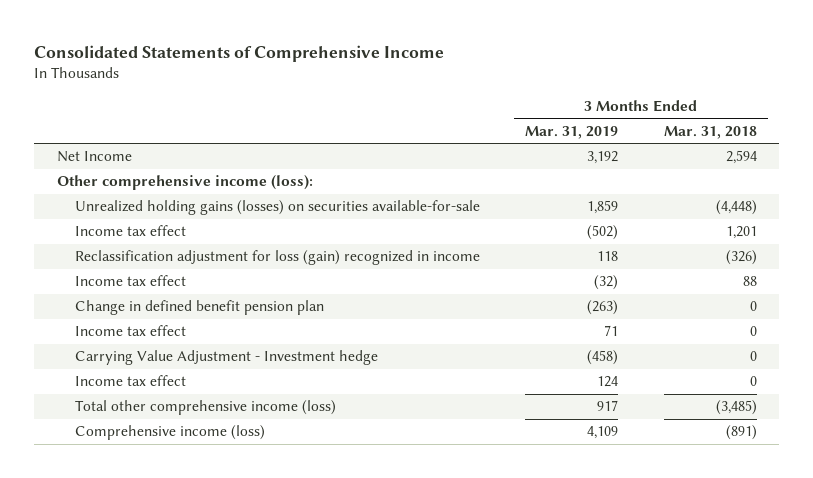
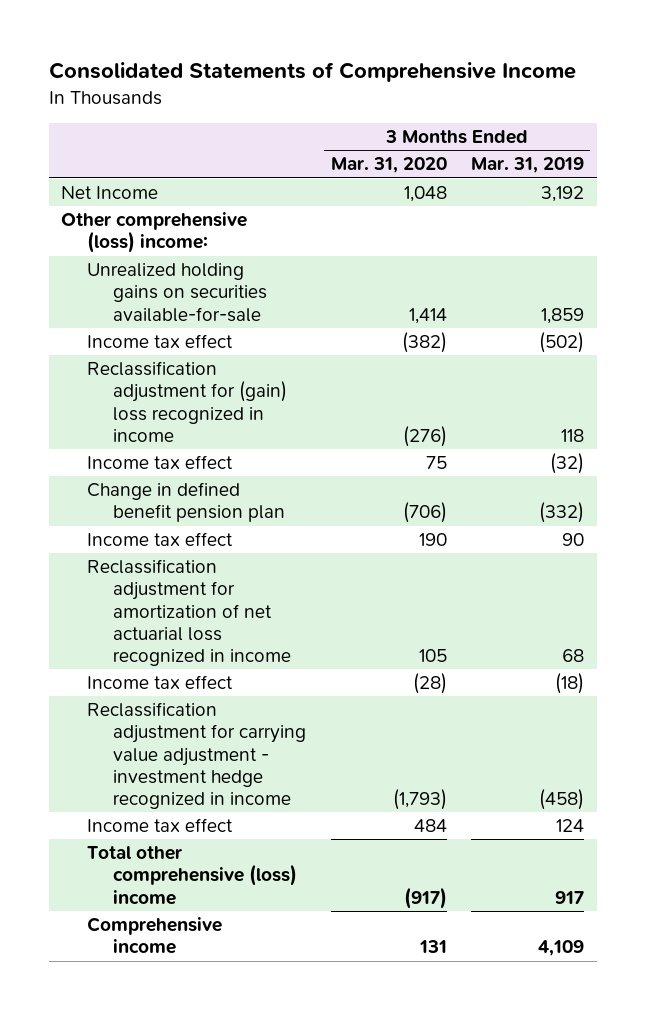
[663,125,757,139] Mar. 31, 2018 -> none
none -> [330,157,447,174] Mar. 31, 2020
[56,175,313,191] Other comprehensive income (loss): -> [60,212,247,254] Other comprehensive (loss) income:
[75,200,481,216] Unrealized holding gains (losses) on securities available-for-sale -> [86,263,267,322] Unrealized holding gains on securities available-for-sale
[75,250,481,266] Reclassification adjustment for loss (gain) recognized in income -> [86,361,287,442] Reclassification adjustment for (gain) loss recognized in income
[587,300,619,316] (263) -> [539,502,585,524] (332)
[604,325,619,337] 71 -> [562,533,585,547] 90
none -> [86,559,291,666] Reclassification adjustment for amortization of net actuarial loss recognized in income
none -> [86,675,233,690] Income tax effect
[75,350,379,366] Carrying Value Adjustment - Investment hedge -> [86,702,306,809] Reclassification adjustment for carrying value adjustment - investment hedge recognized in income
[75,400,337,416] Total other comprehensive income (loss) -> [86,846,297,905] Total other comprehensive (loss) income
[75,425,266,441] Comprehensive income (loss) -> [86,917,222,955] Comprehensive income

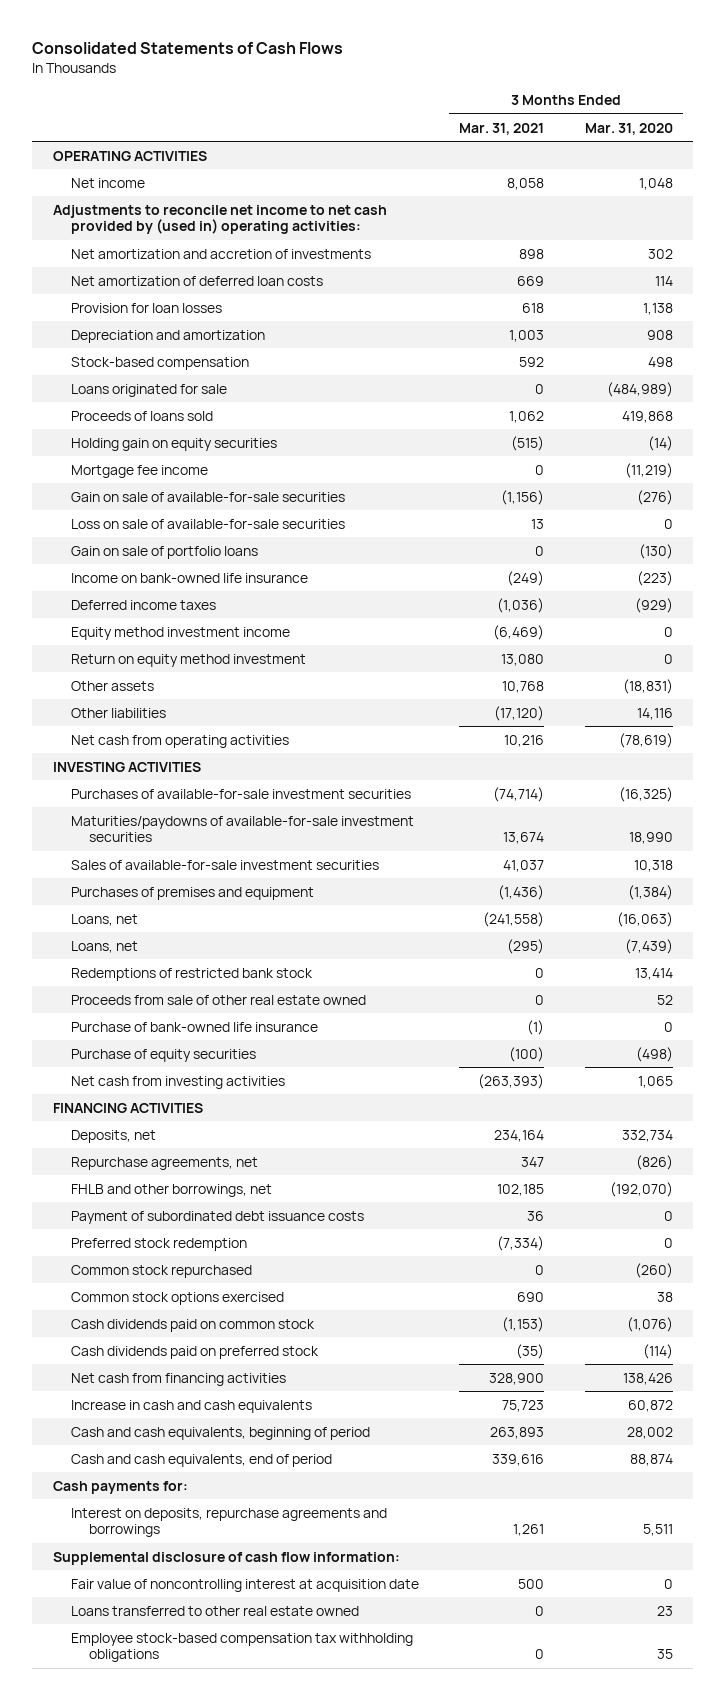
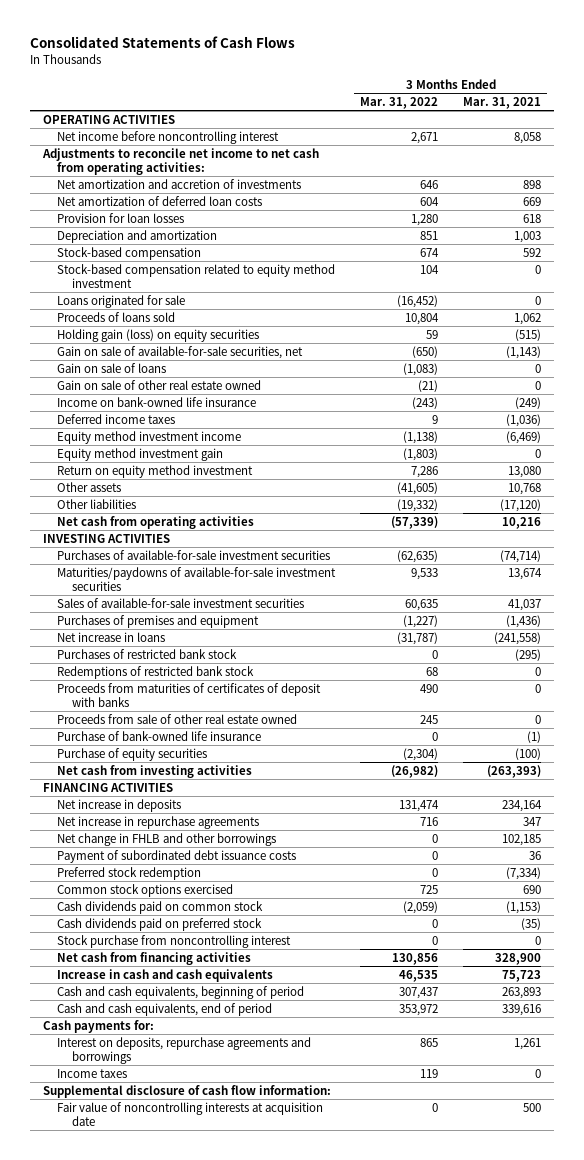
[584,122,673,135] Mar. 31, 2020 -> none
none -> [360,97,439,110] Mar. 31, 2022
[70,177,145,188] Net income -> [57,130,280,144] Net income before noncontrolling interest
[52,204,387,235] Adjustments to reconcile net income to net cash provided by (used in) operating activities: -> [41,147,319,175] Adjustments to reconcile net income to net cash from operating activities:
none -> [57,263,336,288] Stock-based compensation related to equity method investment
[70,464,208,478] Mortgage fee income -> none
[70,518,345,529] Loss on sale of available-for-sale securities -> none
[70,437,277,451] Holding gain on equity securities -> [57,328,260,342] Holding gain (loss) on equity securities
[70,491,345,502] Gain on sale of available-for-sale securities -> [57,345,304,359] Gain on sale of available-for-sale securities, net
[501,489,545,505] (1,156) -> [506,345,542,359] (1,143)
[70,545,258,559] Gain on sale of portfolio loans -> [57,362,167,373] Gain on sale of loans
none -> [57,379,262,390] Gain on sale of other real estate owned
none -> [57,447,224,461] Equity method investment gain
[70,913,138,926] Loans, net -> [57,631,166,642] Net increase in loans
[70,940,138,953] Loans, net -> [57,648,238,659] Purchases of restricted bank stock
none -> [57,682,322,707] Proceeds from maturities of certificates of deposit with banks
[70,1129,156,1143] Deposits, net -> [57,798,182,812] Net increase in deposits
[70,1156,258,1170] Repurchase agreements, net -> [57,815,260,829] Net increase in repurchase agreements
[70,1183,272,1197] FHLB and other borrowings, net -> [57,832,277,846] Net change in FHLB and other borrowings
[70,1264,252,1278] Common stock repurchased -> none
none -> [57,934,292,948] Stock purchase from noncontrolling interest
none -> [57,1068,128,1078] Income taxes
[70,1605,359,1616] Loans transferred to other real estate owned -> none
[70,1632,413,1663] Employee stock-based compensation tax withholding obligations -> none
[70,1578,419,1592] Fair value of noncontrolling interest at acquisition date -> [57,1101,324,1126] Fair value of noncontrolling interests at acquisition date

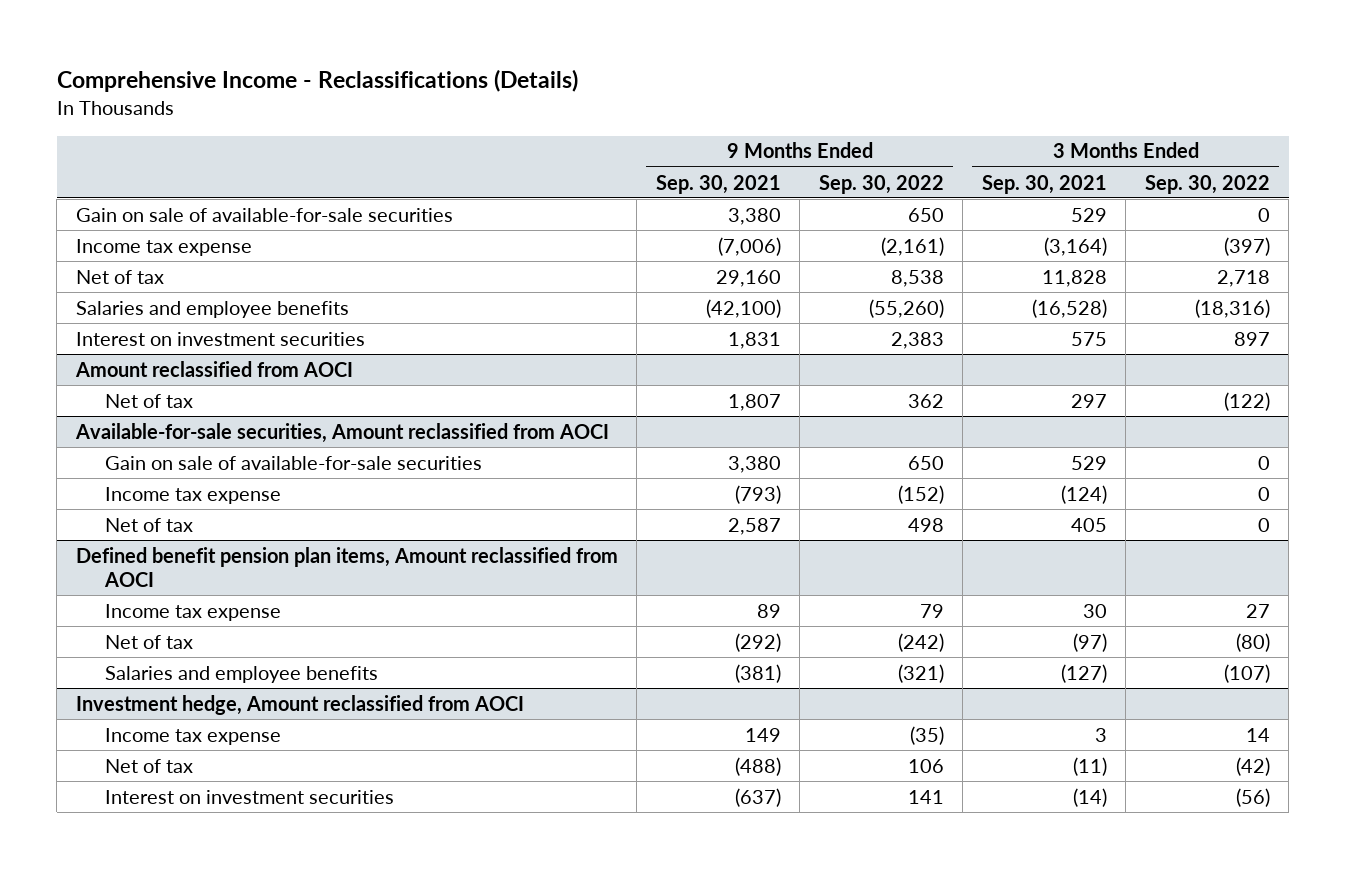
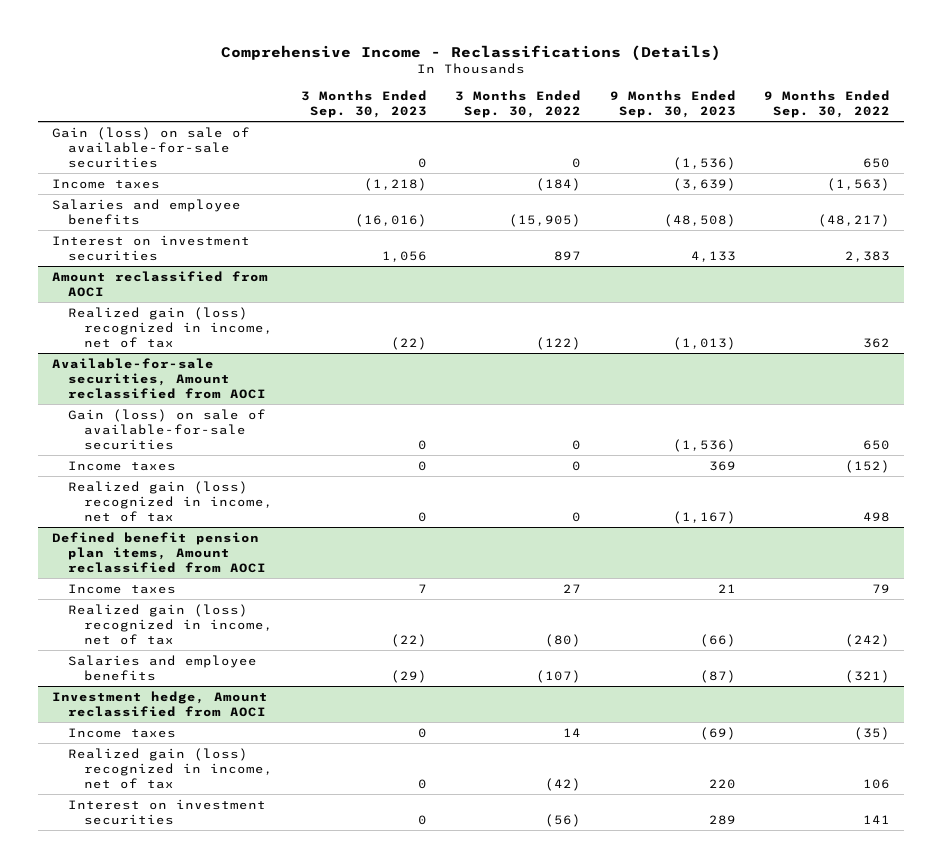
[655,174,781,194] Sep. 30, 2021 -> none
[981,174,1107,194] Sep. 30, 2021 -> none
none -> [301,90,428,119] 3 Months Ended Sep. 30, 2023
none -> [609,90,736,119] 9 Months Ended Sep. 30, 2023
[75,269,164,284] Net of tax -> none
[75,207,453,222] Gain on sale of available-for-sale securities -> [52,126,251,168] Gain (loss) on sale of available-for-sale securities
[75,238,252,256] Income tax expense -> [52,178,161,189] Income taxes
[880,236,944,256] (2,161) -> [826,177,890,191] (1,563)
[1223,236,1270,256] (397) -> [536,177,582,191] (184)
[868,298,944,318] (55,260) -> [817,213,890,227] (48,217)
[1194,298,1270,318] (18,316) -> [509,213,582,227] (15,905)
[104,393,193,408] Net of tax -> [68,306,274,348] Realized gain (loss) recognized in income, net of tax
[104,455,482,470] Gain on sale of available-for-sale securities -> [68,408,267,450] Gain (loss) on sale of available-for-sale securities
[104,486,281,504] Income tax expense -> [68,460,177,471] Income taxes
[104,517,193,532] Net of tax -> [68,480,274,522] Realized gain (loss) recognized in income, net of tax
[104,603,281,621] Income tax expense -> [68,583,177,594] Income taxes
[104,634,193,649] Net of tax -> [68,603,274,645] Realized gain (loss) recognized in income, net of tax
[104,727,281,745] Income tax expense -> [68,727,177,738] Income taxes
[104,758,193,773] Net of tax -> [68,747,274,789] Realized gain (loss) recognized in income, net of tax

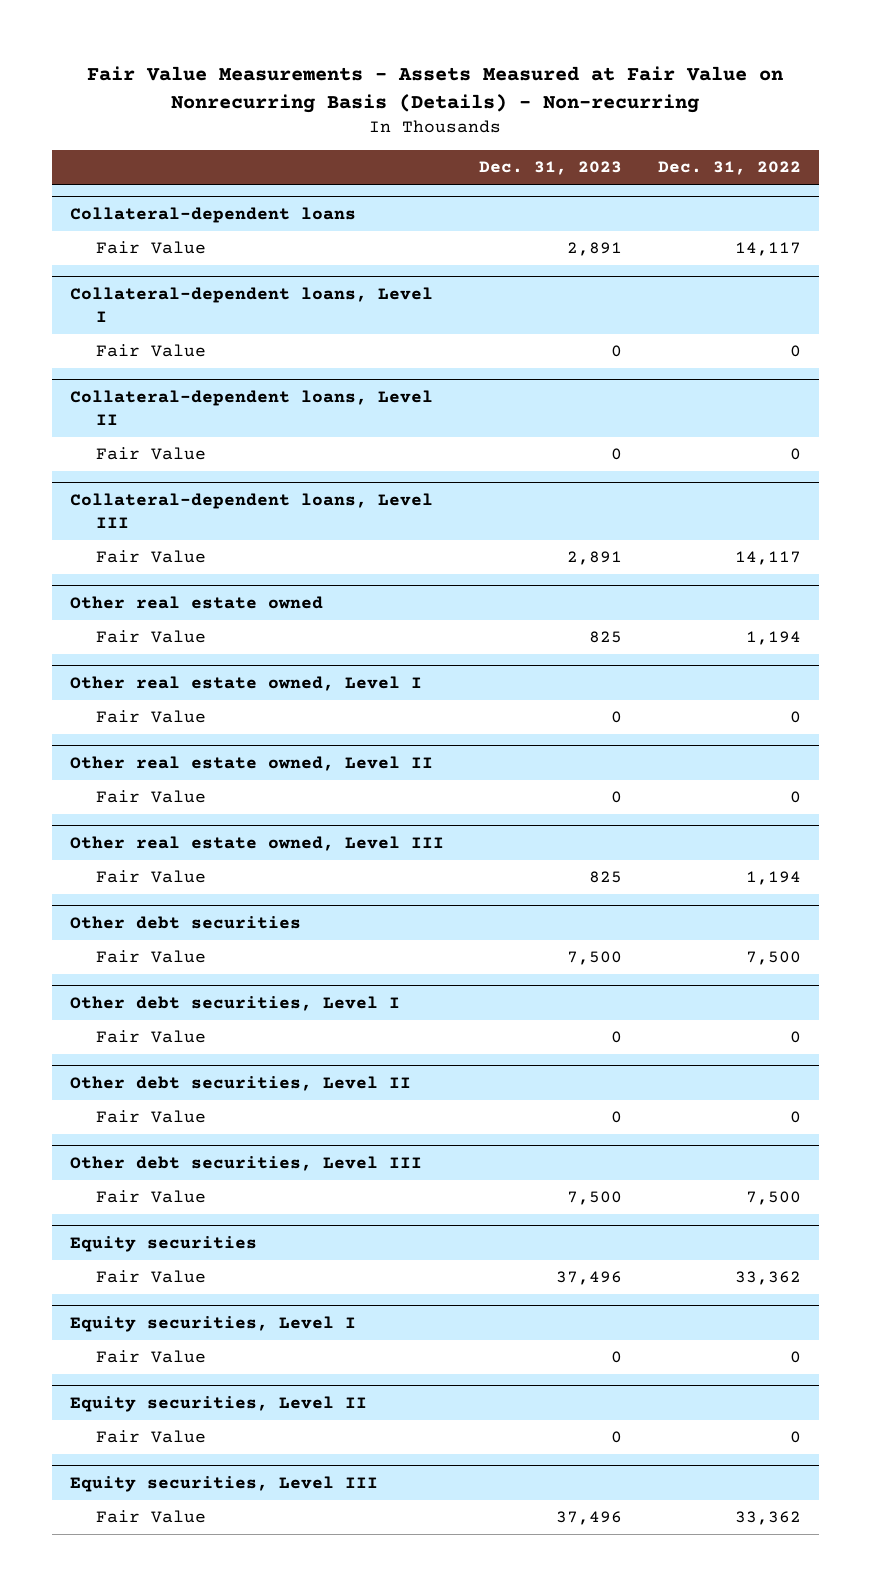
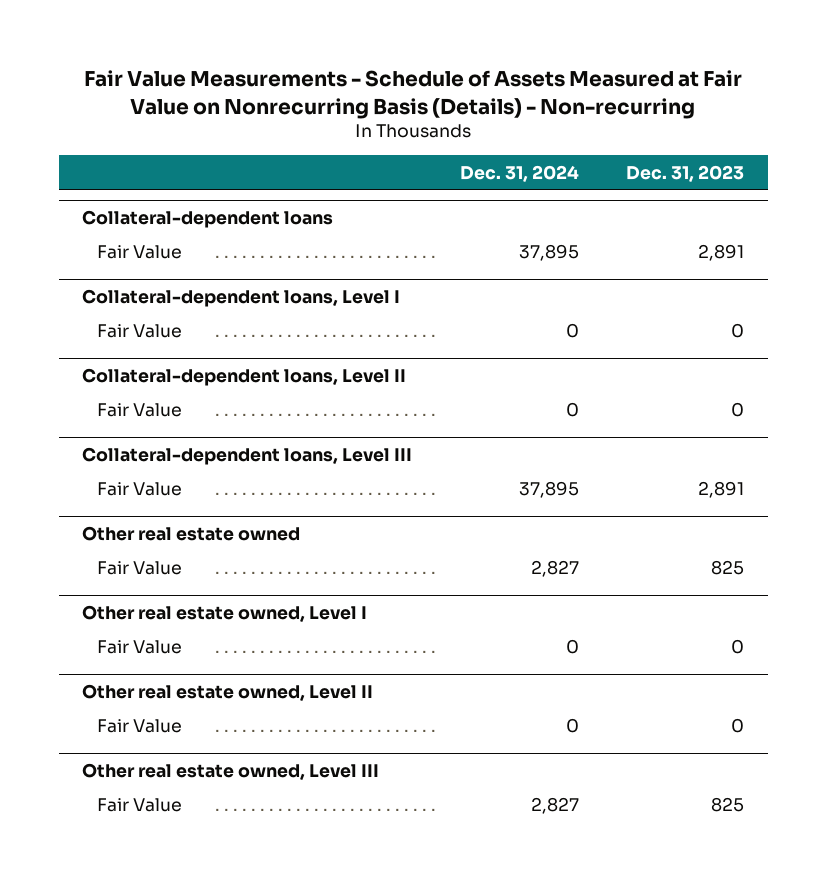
[87,66,784,113] Fair Value Measurements - Assets Measured at Fair Value on Nonrecurring Basis (Details) - Non-recurring -> [84,70,743,119] Fair Value Measurements - Schedule of Assets Measured at Fair Value on Nonrecurring Basis (Details) - Non-recurring
[657,161,801,176] Dec. 31, 2022 -> none
none -> [459,164,579,182] Dec. 31, 2024
[69,915,301,929] Other debt securities -> none
[96,950,207,964] Fair Value -> none
[69,995,400,1011] Other debt securities, Level I -> none
[96,1030,207,1044] Fair Value -> none
[69,1075,411,1091] Other debt securities, Level II -> none
[96,1110,207,1124] Fair Value -> none
[69,1155,422,1171] Other debt securities, Level III -> none
[96,1190,207,1204] Fair Value -> none
[69,1235,257,1252] Equity securities -> none
[96,1270,207,1284] Fair Value -> none
[69,1315,356,1332] Equity securities, Level I -> none
[96,1350,207,1364] Fair Value -> none
[69,1395,367,1412] Equity securities, Level II -> none
[96,1430,207,1444] Fair Value -> none
[69,1475,378,1492] Equity securities, Level III -> none
[96,1510,207,1524] Fair Value -> none

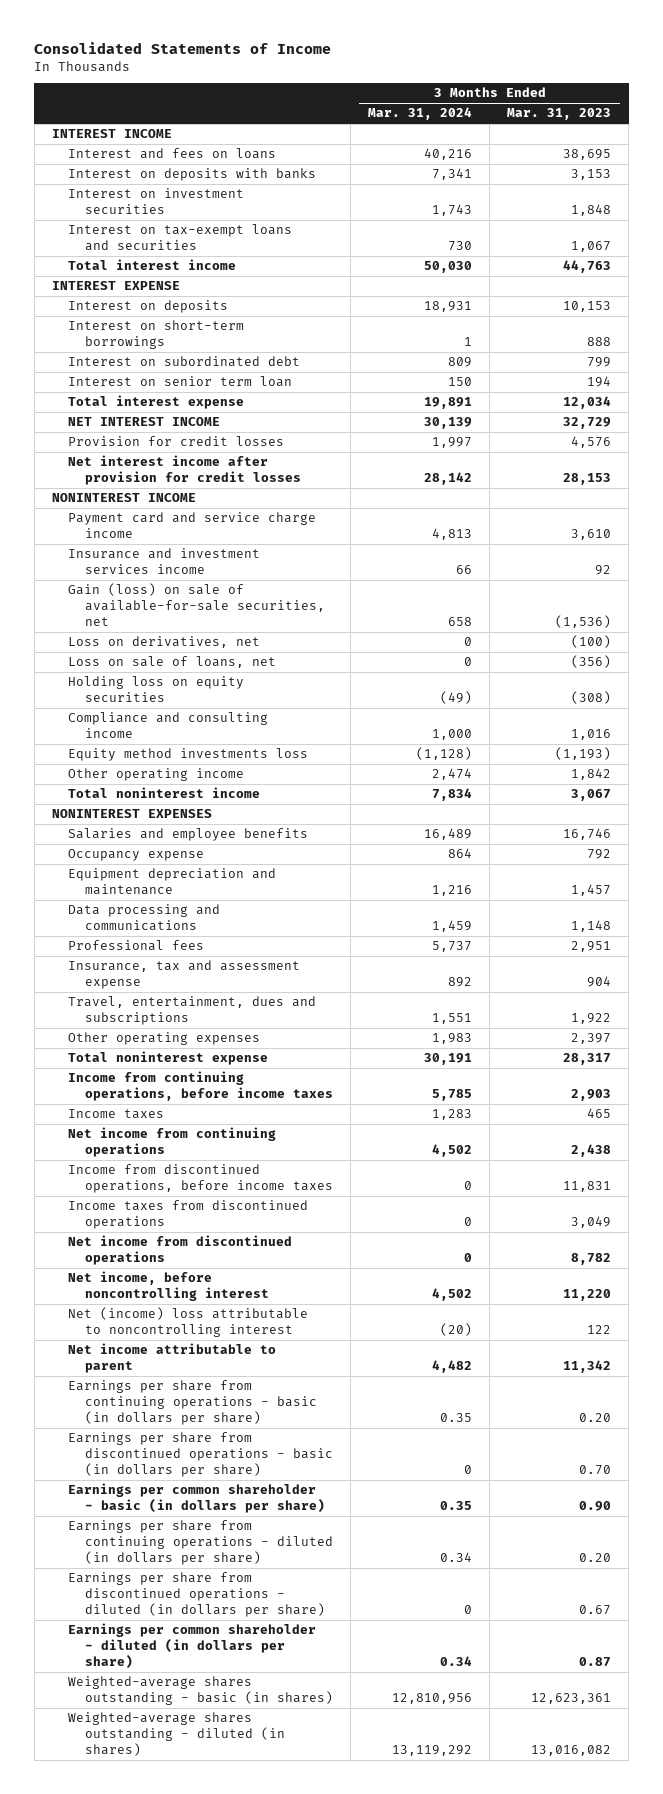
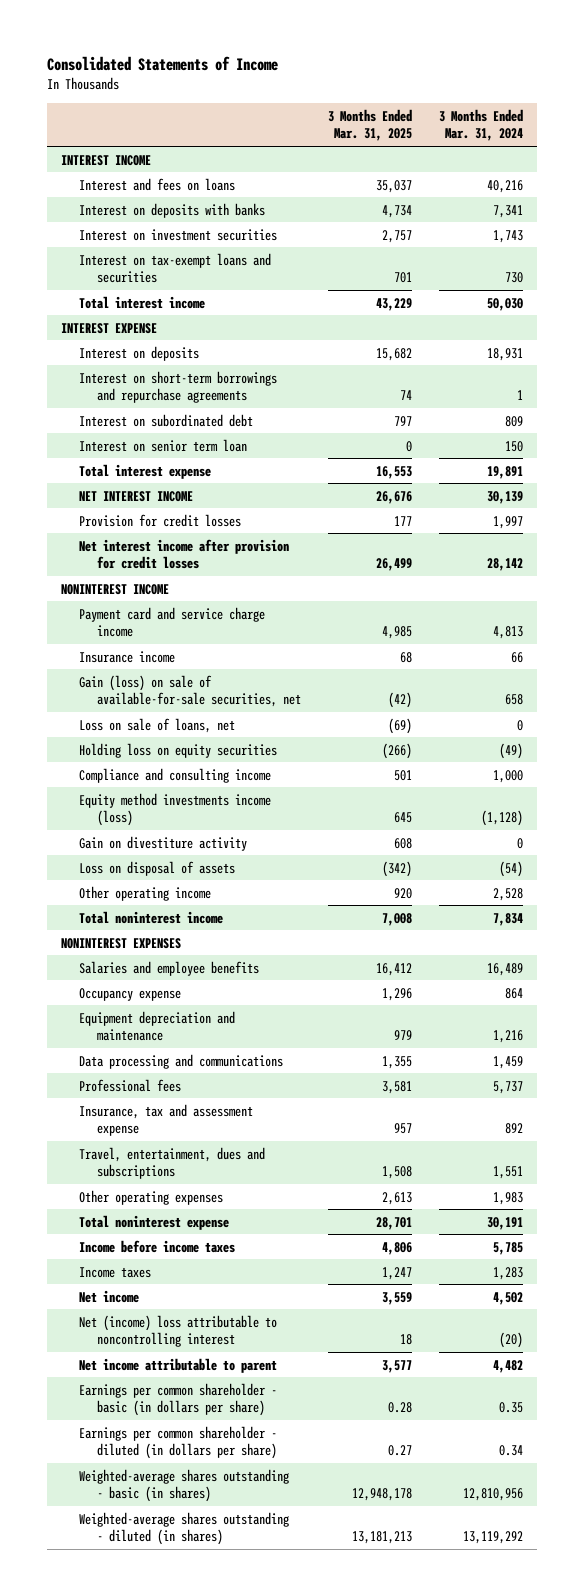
[507,108,612,121] Mar. 31, 2023 -> none
none -> [327,108,412,142] 3 Months Ended Mar. 31, 2025
[68,320,245,350] Interest on short-term borrowings -> [78,370,277,404] Interest on short-term borrowings and repurchase agreements
[68,548,261,575] Insurance and investment services income -> [78,650,175,663] Insurance income
[68,636,261,649] Loss on derivatives, net -> none
[68,748,309,762] Equity method investments loss -> [78,792,271,827] Equity method investments income (loss)
none -> [78,835,247,851] Gain on divestiture activity
none -> [78,860,235,876] Loss on disposal of assets
[431,768,472,781] 2,474 -> [493,887,524,901] 2,528
[68,1071,333,1102] Income from continuing operations, before income taxes -> [78,1239,235,1253] Income before income taxes
[68,1127,277,1158] Net income from continuing operations -> none
[68,1164,333,1194] Income from discontinued operations, before income taxes -> none
[68,1200,309,1230] Income taxes from discontinued operations -> none
[68,1235,293,1266] Net income from discontinued operations -> none
[68,1271,269,1302] Net income, before noncontrolling interest -> [78,1289,139,1303] Net income
[68,1380,317,1426] Earnings per share from continuing operations - basic (in dollars per share) -> none
[68,1432,333,1478] Earnings per share from discontinued operations - basic (in dollars per share) -> none
[68,1520,333,1566] Earnings per share from continuing operations - diluted (in dollars per share) -> none
[68,1572,325,1618] Earnings per share from discontinued operations - diluted (in dollars per share) -> none

